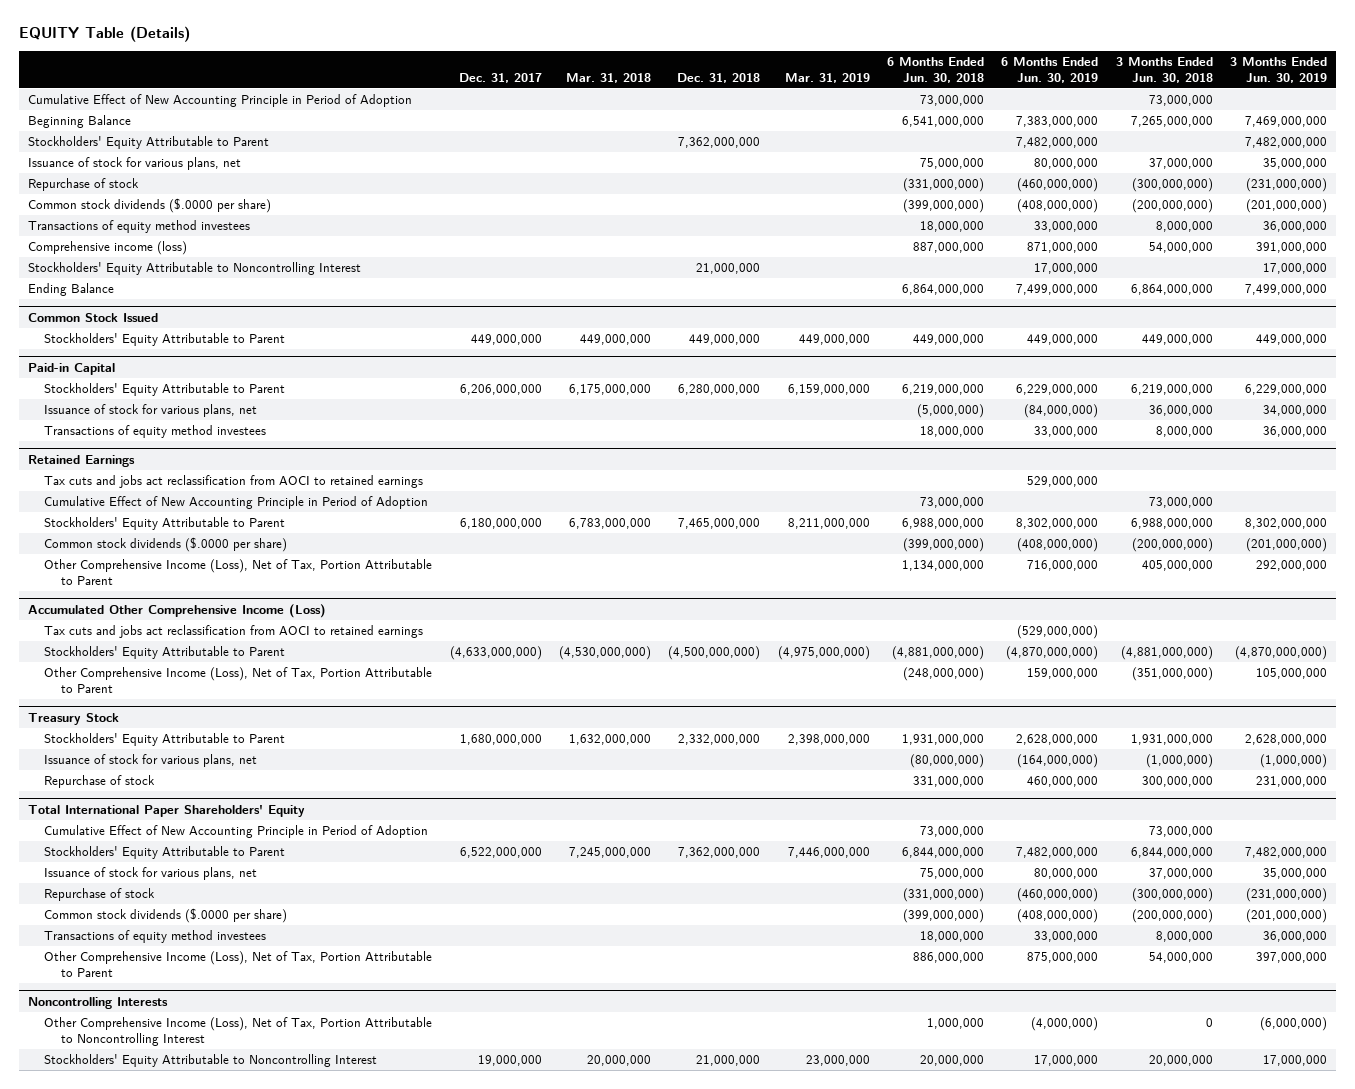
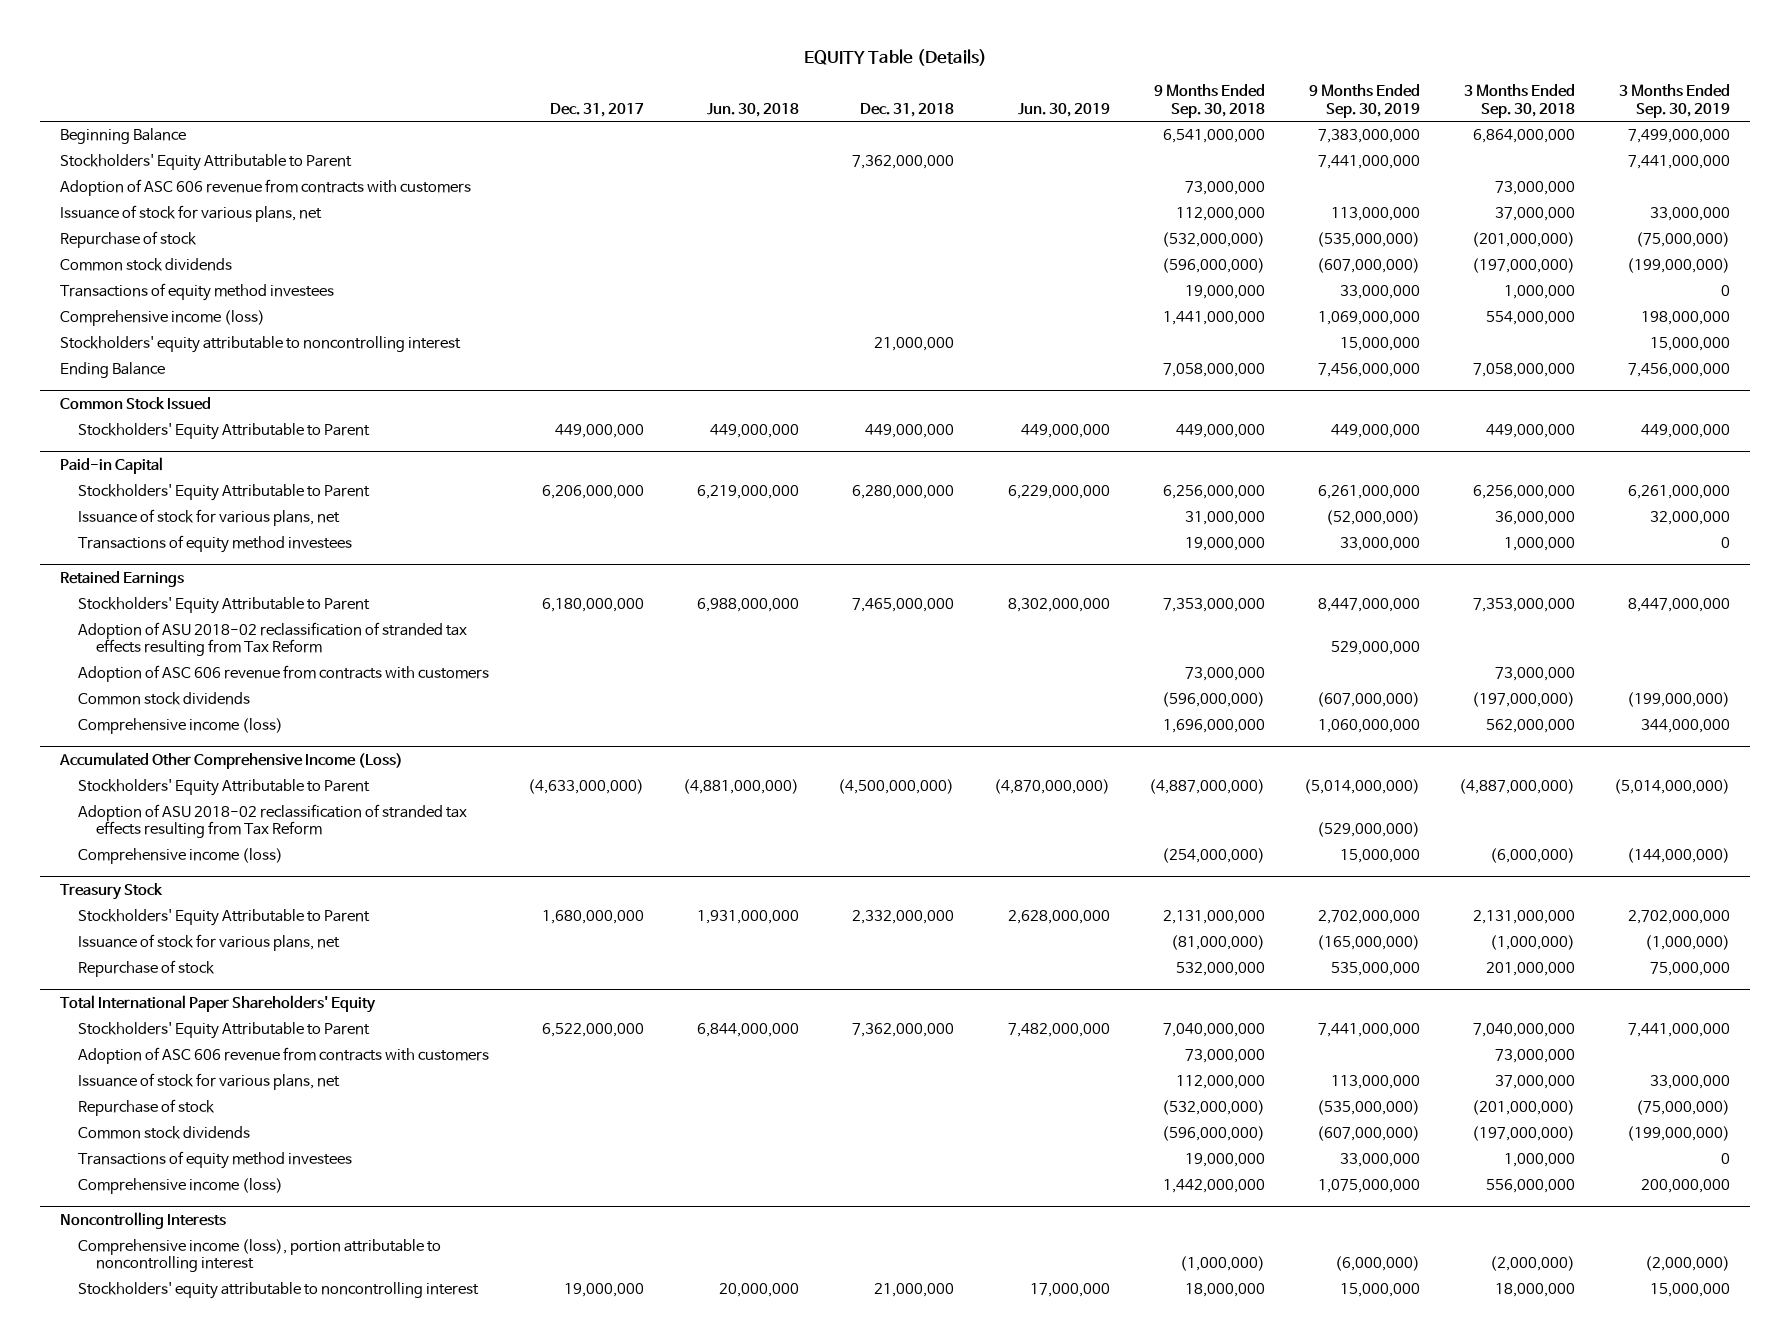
[565,72,651,83] Mar. 31, 2018 -> none
[784,72,870,83] Mar. 31, 2019 -> none
[886,56,984,83] 6 Months Ended Jun. 30, 2018 -> none
[1001,56,1099,83] 6 Months Ended Jun. 30, 2019 -> none
[1115,56,1213,83] 3 Months Ended Jun. 30, 2018 -> none
[1230,56,1328,83] 3 Months Ended Jun. 30, 2019 -> none
none -> [707,102,800,117] Jun. 30, 2018
none -> [1017,102,1110,117] Jun. 30, 2019
none -> [1153,84,1265,118] 9 Months Ended Sep. 30, 2018
none -> [1308,84,1420,118] 9 Months Ended Sep. 30, 2019
none -> [1464,84,1576,118] 3 Months Ended Sep. 30, 2018
none -> [1619,84,1731,118] 3 Months Ended Sep. 30, 2019
[27,93,412,107] Cumulative Effect of New Accounting Principle in Period of Adoption -> none
none -> [59,179,471,197] Adoption of ASC 606 revenue from contracts with customers
[27,197,271,213] Common stock dividends ($.0000 per share) -> [59,258,232,272] Common stock dividends
[27,261,361,275] Stockholders' Equity Attributable to Noncontrolling Interest -> [59,336,461,354] Stockholders' equity attributable to noncontrolling interest
[44,474,424,488] Tax cuts and jobs act reclassification from AOCI to retained earnings -> none
[44,495,429,509] Cumulative Effect of New Accounting Principle in Period of Adoption -> none
none -> [77,622,467,657] Adoption of ASU 2018-02 reclassification of stranded tax effects resulting from Tax Reform
none -> [77,665,489,683] Adoption of ASC 606 revenue from contracts with customers
[44,536,288,552] Common stock dividends ($.0000 per share) -> [77,692,250,706] Common stock dividends
[44,558,433,585] Other Comprehensive Income (Loss), Net of Tax, Portion Attributable to Parent -> [77,718,283,735] Comprehensive income (loss)
[44,624,424,638] Tax cuts and jobs act reclassification from AOCI to retained earnings -> none
none -> [77,804,467,839] Adoption of ASU 2018-02 reclassification of stranded tax effects resulting from Tax Reform
[44,666,433,693] Other Comprehensive Income (Loss), Net of Tax, Portion Attributable to Parent -> [77,848,283,865] Comprehensive income (loss)
[44,824,429,838] Cumulative Effect of New Accounting Principle in Period of Adoption -> none
none -> [77,1047,489,1065] Adoption of ASC 606 revenue from contracts with customers
[44,907,288,923] Common stock dividends ($.0000 per share) -> [77,1126,250,1140] Common stock dividends
[44,950,433,977] Other Comprehensive Income (Loss), Net of Tax, Portion Attributable to Parent -> [77,1178,283,1195] Comprehensive income (loss)
[44,1016,433,1046] Other Comprehensive Income (Loss), Net of Tax, Portion Attributable to Noncontrolling Interest -> [77,1239,441,1273] Comprehensive income (loss), portion attributable to noncontrolling interest
[44,1053,378,1067] Stockholders' Equity Attributable to Noncontrolling Interest -> [77,1282,479,1300] Stockholders' equity attributable to noncontrolling interest

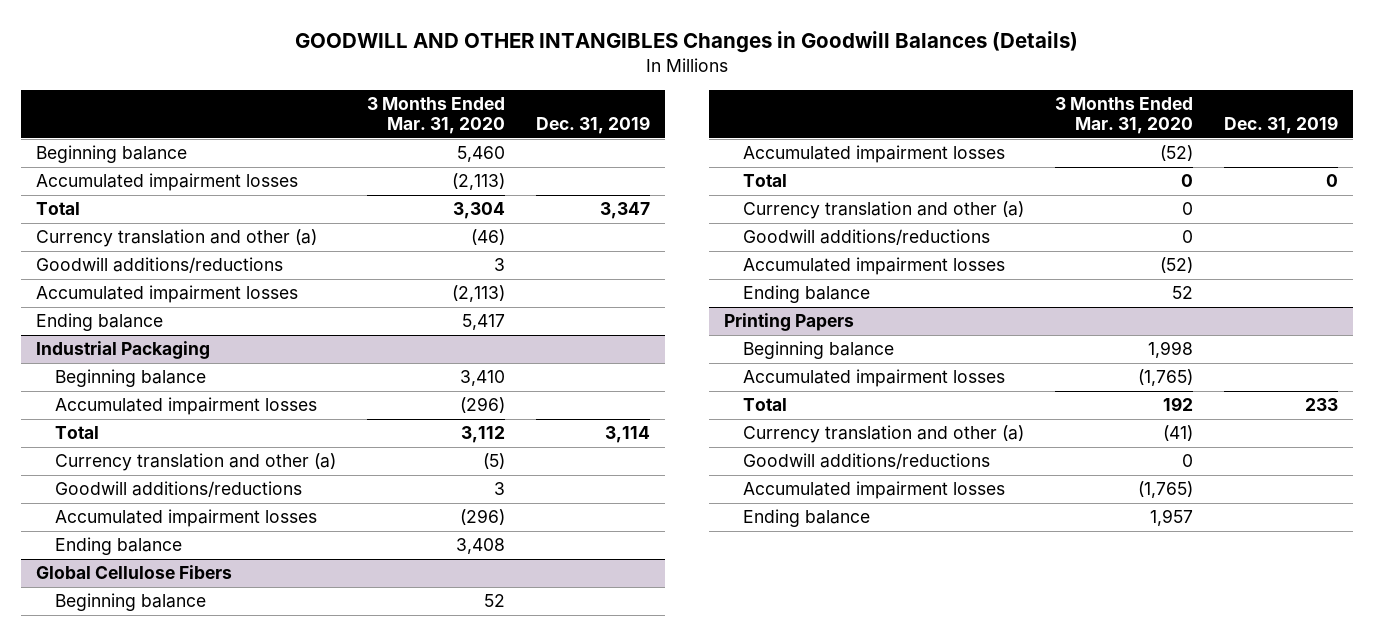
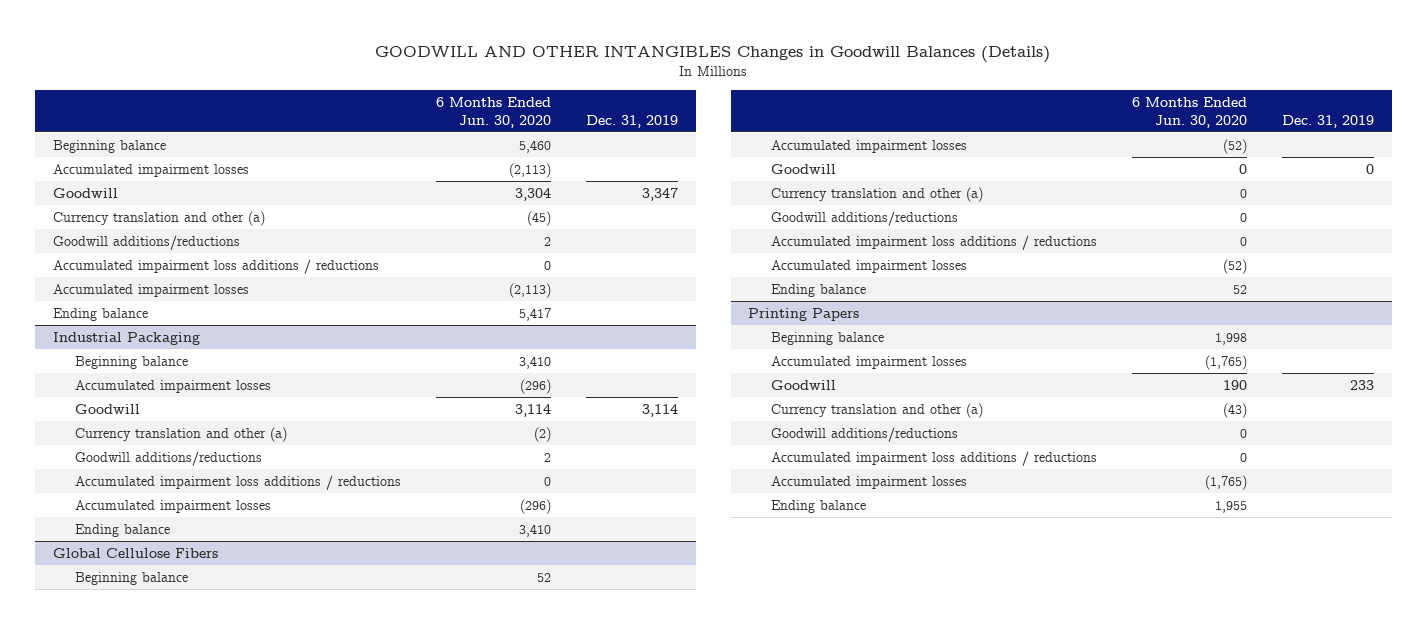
[366,96,505,135] 3 Months Ended Mar. 31, 2020 -> none
none -> [436,96,552,128] 6 Months Ended Jun. 30, 2020
[36,202,81,216] Total -> [52,187,118,198] Goodwill
none -> [52,258,379,274] Accumulated impairment loss additions / reductions
[54,426,99,440] Total -> [74,403,140,414] Goodwill
none -> [74,474,401,490] Accumulated impairment loss additions / reductions
[742,174,787,188] Total -> [770,163,836,174] Goodwill
none -> [770,234,1097,250] Accumulated impairment loss additions / reductions
[742,398,787,412] Total -> [770,379,836,390] Goodwill
none -> [770,450,1097,466] Accumulated impairment loss additions / reductions

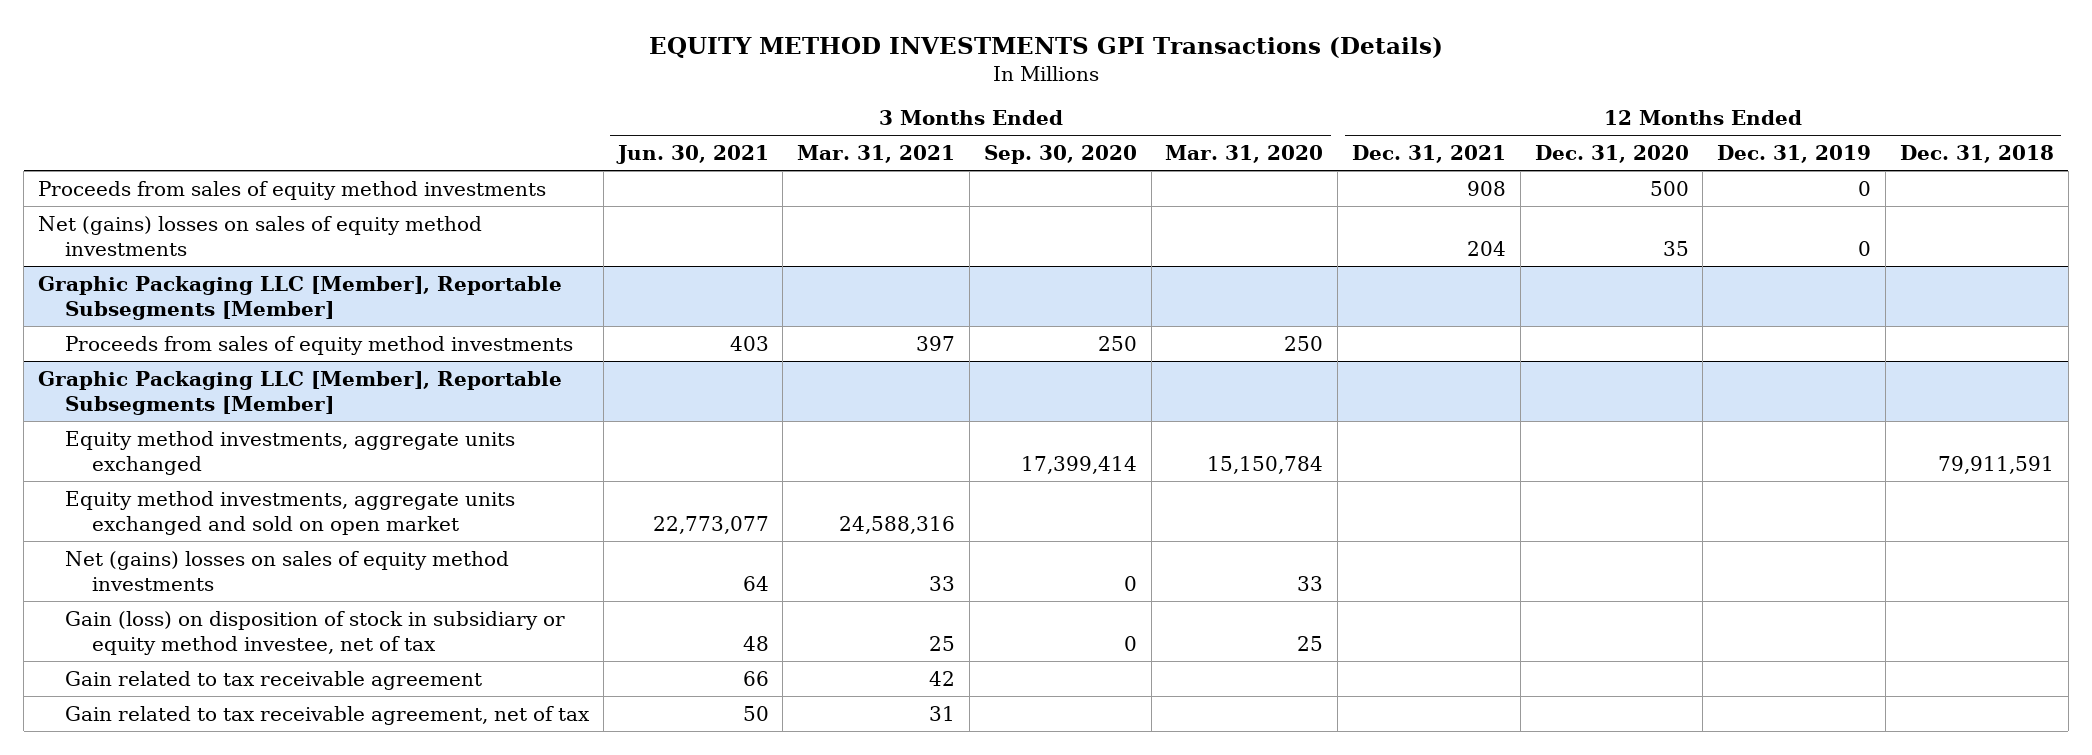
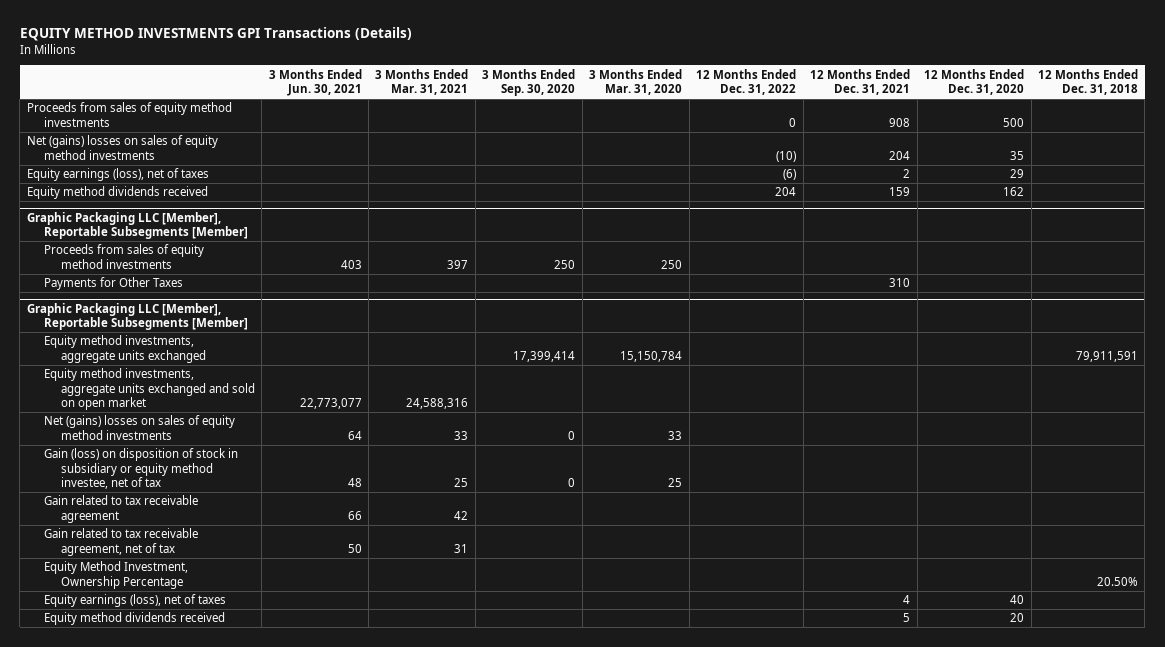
[1717,145,1872,164] Dec. 31, 2019 -> none
none -> [696,68,797,96] 12 Months Ended Dec. 31, 2022
none -> [26,168,209,182] Equity earnings (loss), net of taxes
none -> [26,186,208,200] Equity method dividends received
none -> [43,277,183,291] Payments for Other Taxes
none -> [43,561,188,589] Equity Method Investment, Ownership Percentage
none -> [43,594,226,608] Equity earnings (loss), net of taxes
none -> [43,612,225,626] Equity method dividends received

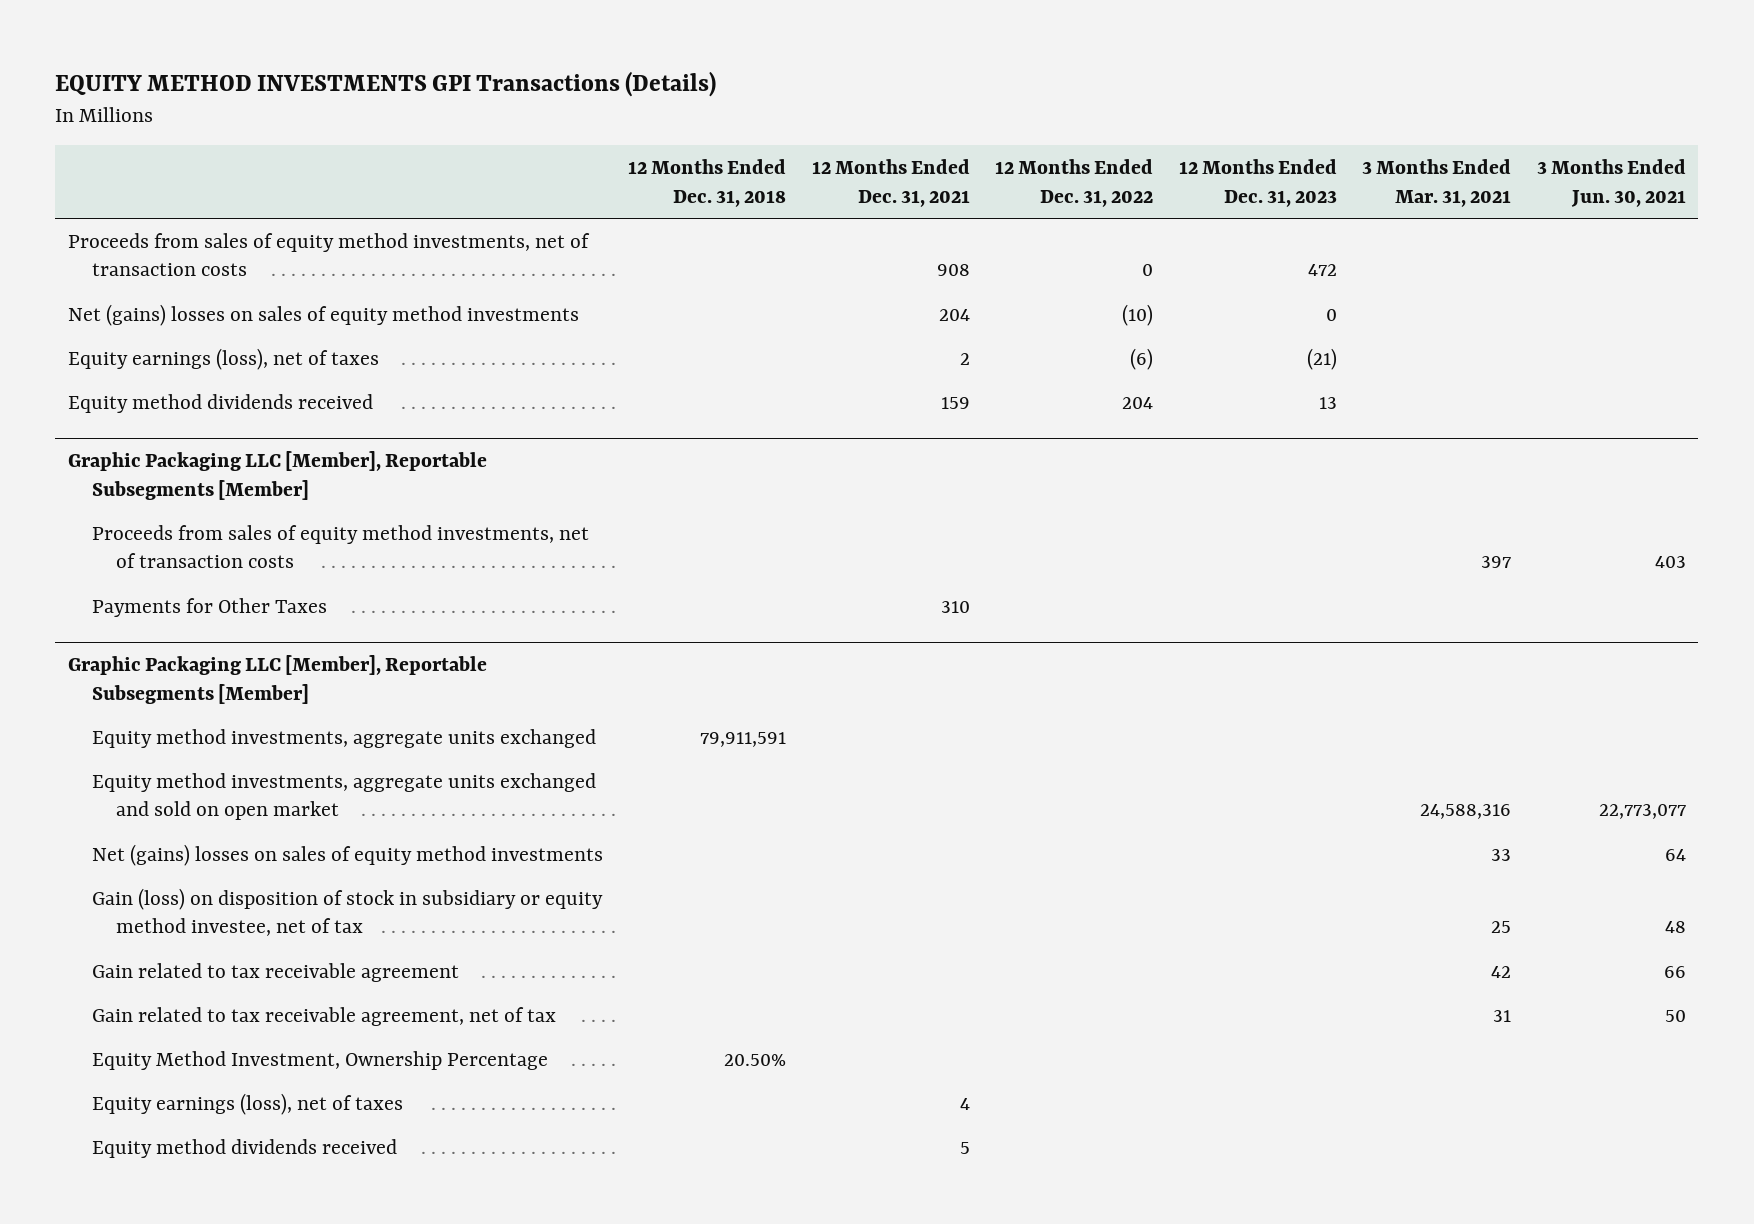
[482,68,576,97] 3 Months Ended Sep. 30, 2020 -> none
[589,68,683,96] 3 Months Ended Mar. 31, 2020 -> none
[924,68,1025,96] 12 Months Ended Dec. 31, 2020 -> none
none -> [1178,158,1337,207] 12 Months Ended Dec. 31, 2023
[26,102,232,127] Proceeds from sales of equity method investments -> [68,232,591,277] Proceeds from sales of equity method investments, net of transaction costs
[43,244,204,269] Proceeds from sales of equity method investments -> [91,524,589,569] Proceeds from sales of equity method investments, net of transaction costs

